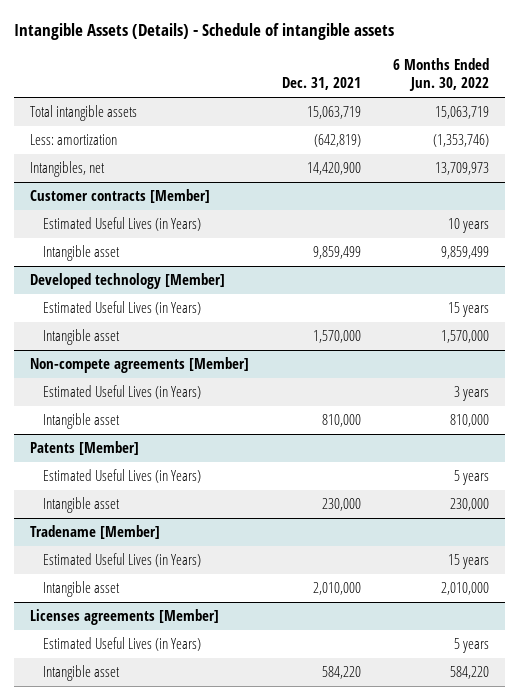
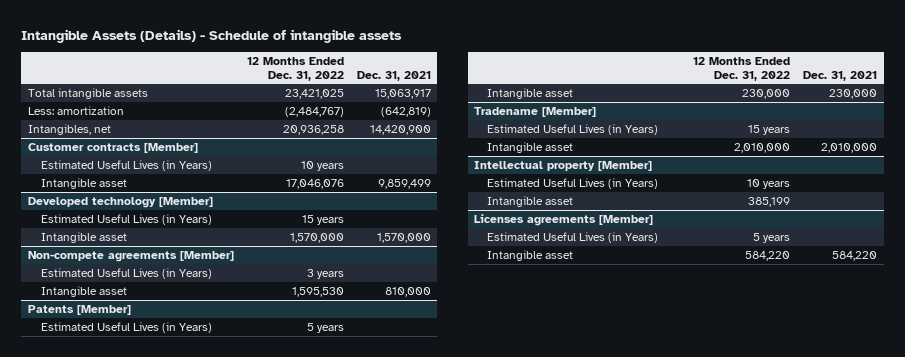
[393,57,490,92] 6 Months Ended Jun. 30, 2022 -> none
none -> [246,56,344,81] 12 Months Ended Dec. 31, 2022
[306,106,361,120] 15,063,719 -> [374,88,431,99] 15,063,917
none -> [474,160,653,171] Intellectual property [Member]
none -> [487,177,659,189] Estimated Useful Lives (in Years)
none -> [487,195,574,207] Intangible asset

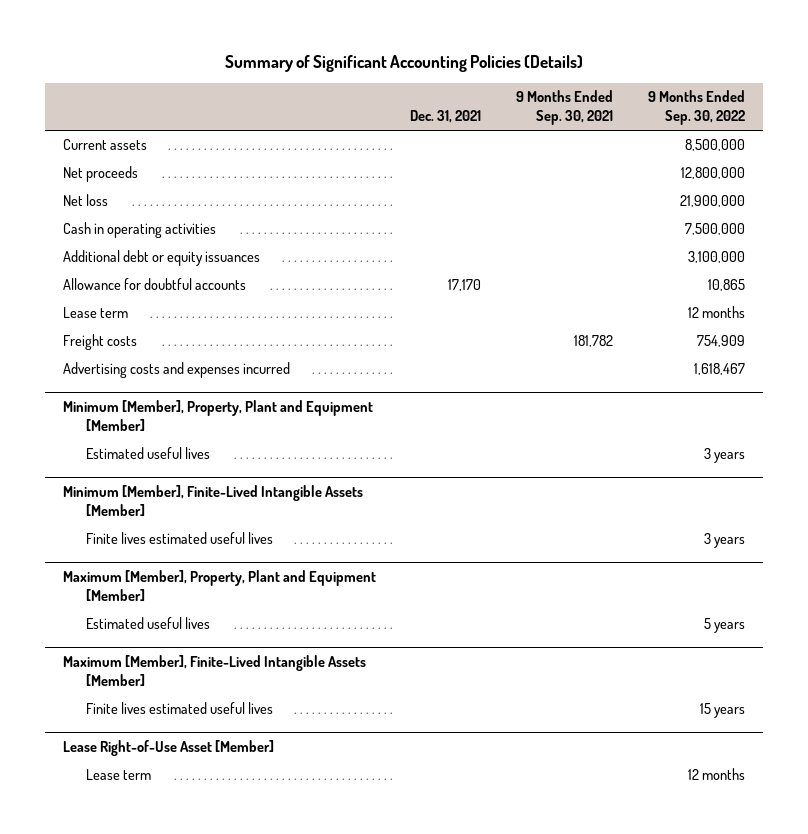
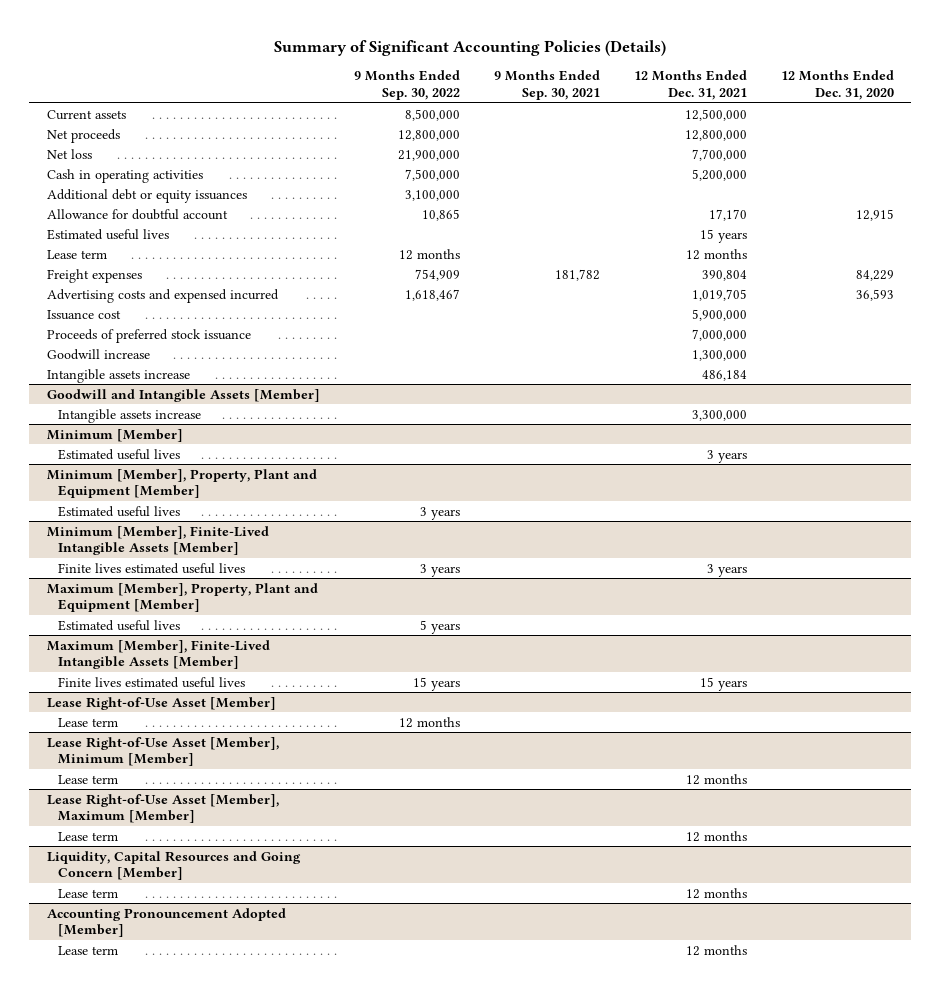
[410,110,482,124] Dec. 31, 2021 -> none
none -> [633,70,747,101] 12 Months Ended Dec. 31, 2021
none -> [781,70,895,101] 12 Months Ended Dec. 31, 2020
[62,278,246,291] Allowance for doubtful accounts -> [46,208,228,220] Allowance for doubtful account
none -> [46,228,169,240] Estimated useful lives
[62,334,137,351] Freight costs -> [46,268,142,283] Freight expenses
[62,362,290,379] Advertising costs and expenses incurred -> [46,288,279,303] Advertising costs and expensed incurred
none -> [46,309,121,320] Issuance cost
none -> [46,328,251,343] Proceeds of preferred stock issuance
none -> [46,348,150,360] Goodwill increase
none -> [46,368,190,383] Intangible assets increase
none -> [46,388,320,402] Goodwill and Intangible Assets [Member]
none -> [57,408,201,423] Intangible assets increase
none -> [46,428,183,442] Minimum [Member]
none -> [57,448,180,460] Estimated useful lives
none -> [46,736,279,767] Lease Right-of-Use Asset [Member], Minimum [Member]
none -> [57,774,118,784] Lease term
none -> [46,793,279,824] Lease Right-of-Use Asset [Member], Maximum [Member]
none -> [57,831,118,841] Lease term
none -> [46,850,301,881] Liquidity, Capital Resources and Going Concern [Member]
none -> [57,888,118,898] Lease term
none -> [46,907,286,938] Accounting Pronouncement Adopted [Member]
none -> [57,945,118,955] Lease term

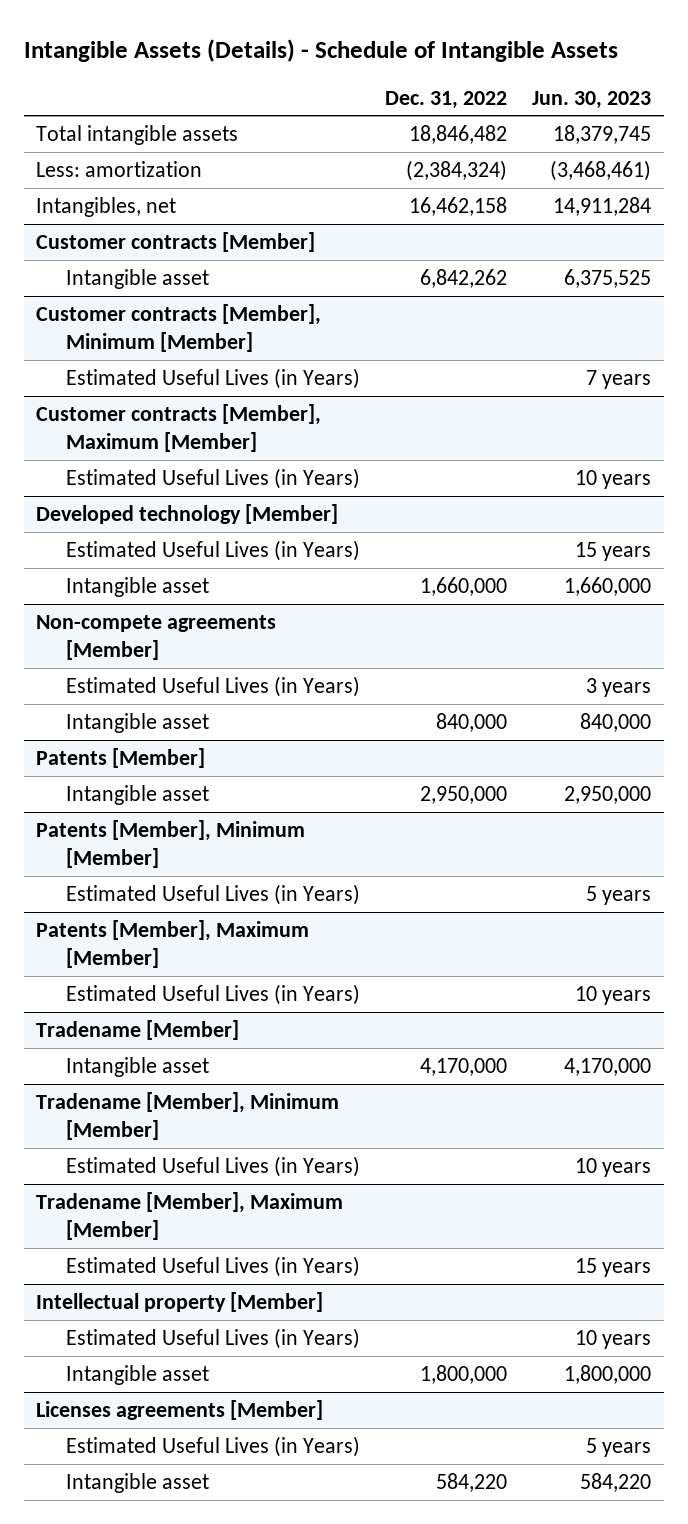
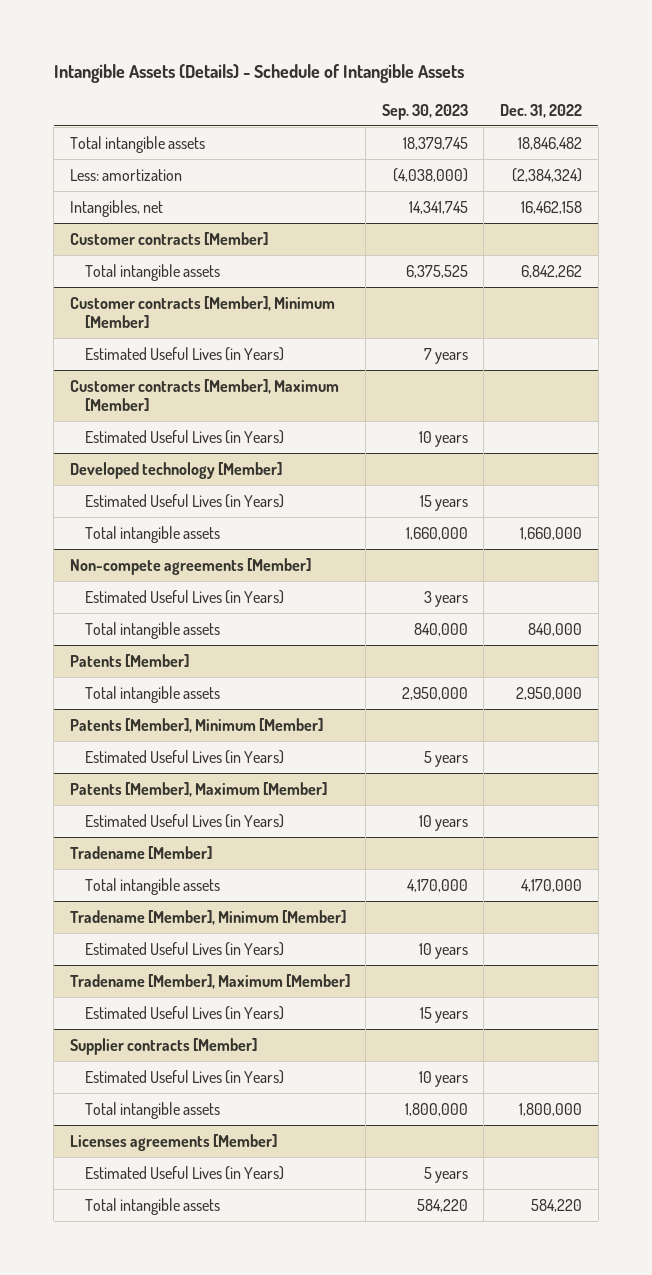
[532,90,652,109] Jun. 30, 2023 -> none
none -> [381,103,468,120] Sep. 30, 2023
[66,268,210,289] Intangible asset -> [84,263,220,281] Total intangible assets
[66,576,210,597] Intangible asset -> [84,525,220,543] Total intangible assets
[66,712,210,733] Intangible asset -> [84,621,220,639] Total intangible assets
[66,784,210,805] Intangible asset -> [84,685,220,703] Total intangible assets
[66,1056,210,1077] Intangible asset -> [84,877,220,895] Total intangible assets
[36,1291,324,1312] Intellectual property [Member] -> [69,1037,257,1055] Supplier contracts [Member]
[66,1364,210,1385] Intangible asset -> [84,1101,220,1119] Total intangible assets
[66,1472,210,1493] Intangible asset -> [84,1197,220,1215] Total intangible assets

